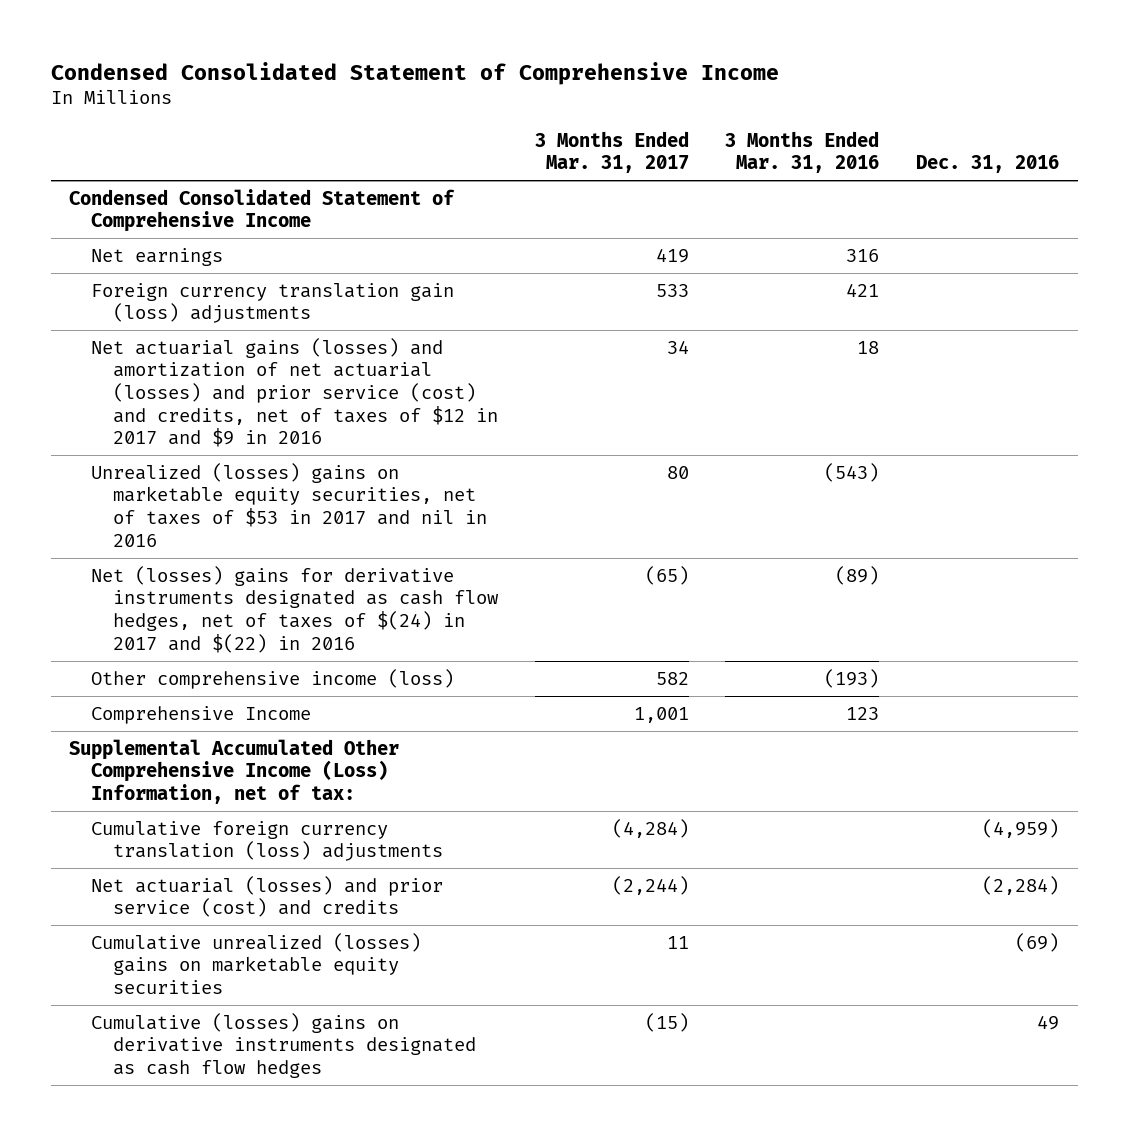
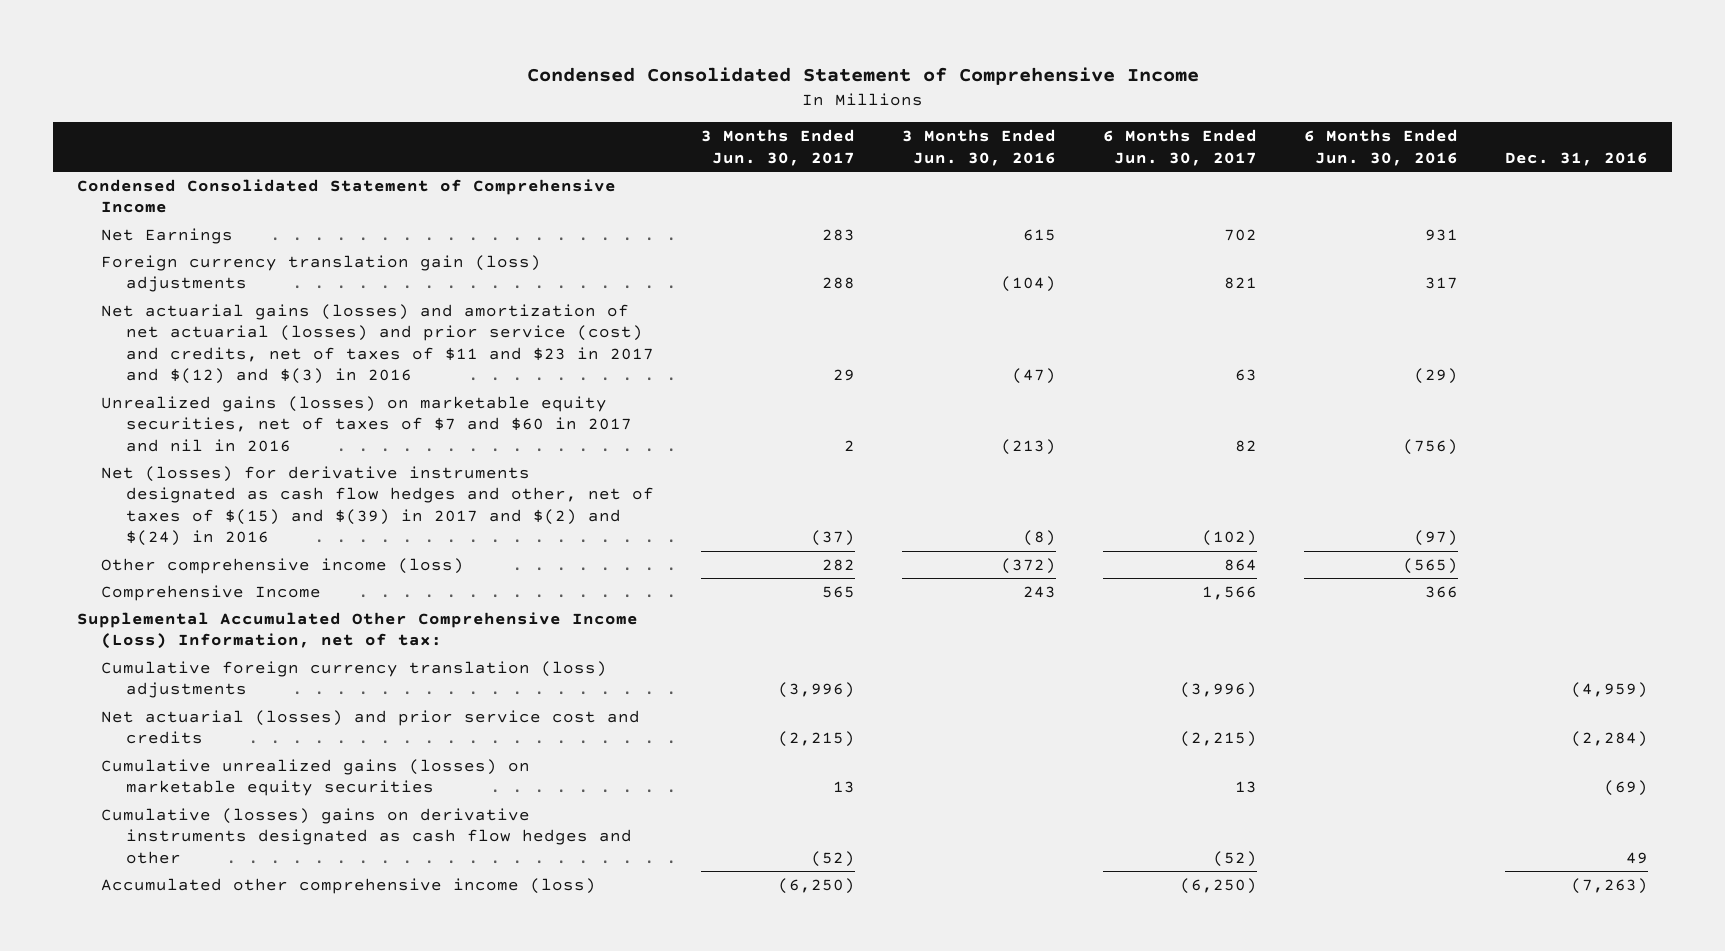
[534,130,689,174] 3 Months Ended Mar. 31, 2017 -> none
[725,130,880,174] 3 Months Ended Mar. 31, 2016 -> none
none -> [700,129,855,166] 3 Months Ended Jun. 30, 2017
none -> [901,129,1056,166] 3 Months Ended Jun. 30, 2016
none -> [1103,129,1258,166] 6 Months Ended Jun. 30, 2017
none -> [1304,129,1459,166] 6 Months Ended Jun. 30, 2016
[91,247,224,266] Net earnings -> [101,227,234,244] Net Earnings
[91,337,498,448] Net actuarial gains (losses) and amortization of net actuarial (losses) and prior service (cost) and credits, net of taxes of $12 in 2017 and $9 in 2016 -> [101,303,654,385] Net actuarial gains (losses) and amortization of net actuarial (losses) and prior service (cost) and credits, net of taxes of $11 and $23 in 2017 and $(12) and $(3) in 2016
[91,462,487,547] Unrealized (losses) gains on marketable equity securities, net of taxes of $53 in 2017 and nil in 2016 -> [101,395,632,452] Unrealized gains (losses) on marketable equity securities, net of taxes of $7 and $60 in 2017 and nil in 2016
[91,565,499,653] Net (losses) gains for derivative instruments designated as cash flow hedges, net of taxes of $(24) in 2017 and $(22) in 2016 -> [101,465,654,547] Net (losses) for derivative instruments designated as cash flow hedges and other, net of taxes of $(15) and $(39) in 2017 and $(2) and $(24) in 2016
[91,875,444,918] Net actuarial (losses) and prior service (cost) and credits -> [101,709,641,745] Net actuarial (losses) and prior service cost and credits
[91,932,422,995] Cumulative unrealized (losses) gains on marketable equity securities -> [101,758,531,797] Cumulative unrealized gains (losses) on marketable equity securities
[91,1012,476,1079] Cumulative (losses) gains on derivative instruments designated as cash flow hedges -> [101,807,632,864] Cumulative (losses) gains on derivative instruments designated as cash flow hedges and other
none -> [101,877,597,894] Accumulated other comprehensive income (loss)

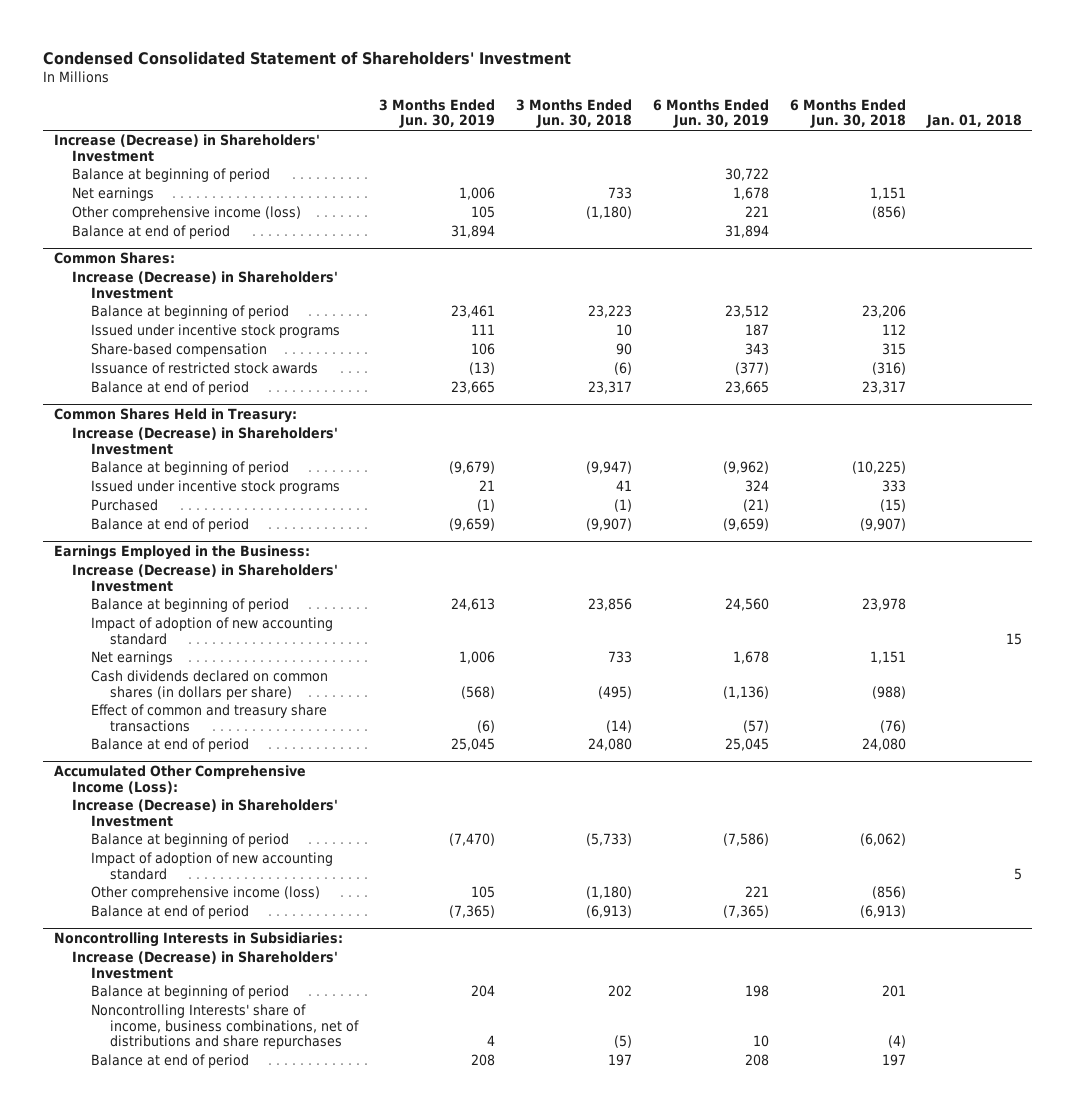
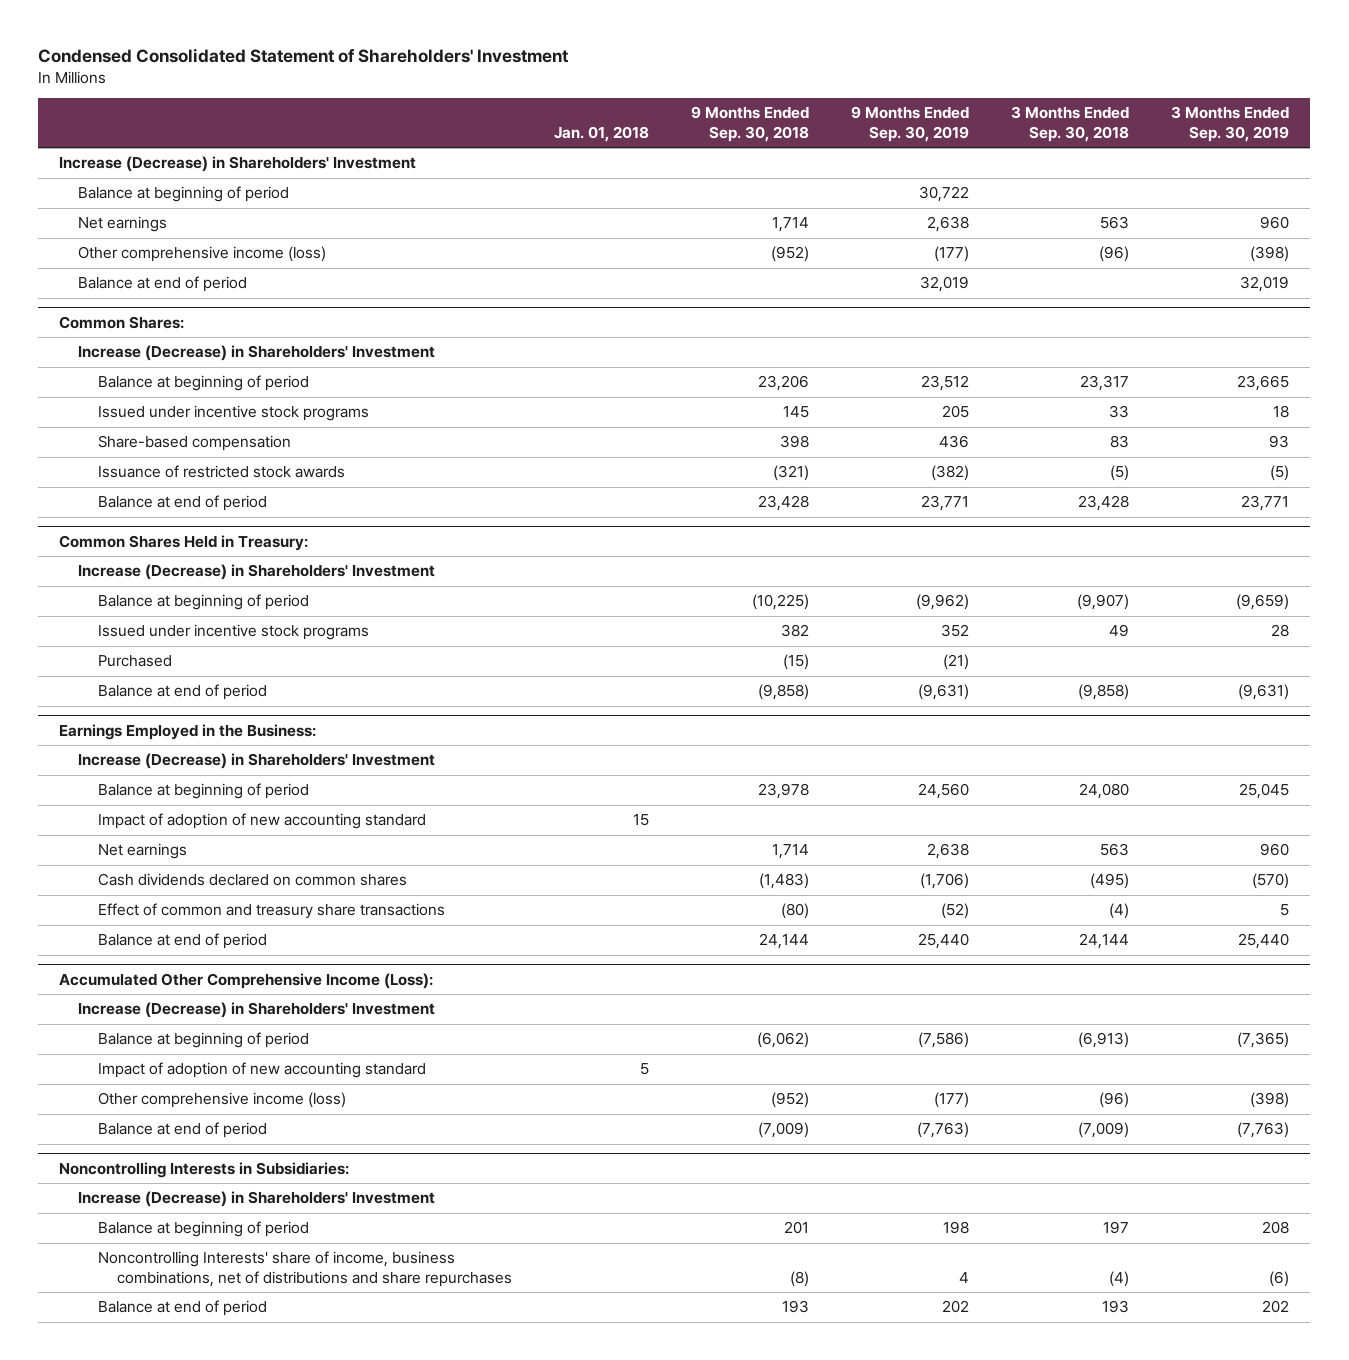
[378,98,495,129] 3 Months Ended Jun. 30, 2019 -> none
[515,98,632,129] 3 Months Ended Jun. 30, 2018 -> none
[652,98,769,129] 6 Months Ended Jun. 30, 2019 -> none
[789,98,906,129] 6 Months Ended Jun. 30, 2018 -> none
none -> [690,106,809,142] 9 Months Ended Sep. 30, 2018
none -> [850,106,969,142] 9 Months Ended Sep. 30, 2019
none -> [1011,106,1130,142] 3 Months Ended Sep. 30, 2018
none -> [1171,106,1290,142] 3 Months Ended Sep. 30, 2019
[91,670,329,700] Cash dividends declared on common shares (in dollars per share) -> [97,873,407,887] Cash dividends declared on common shares

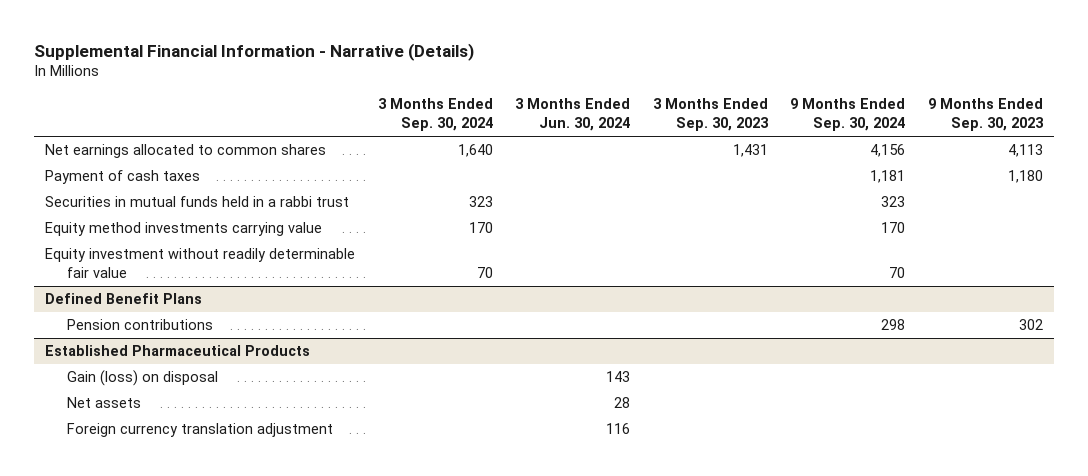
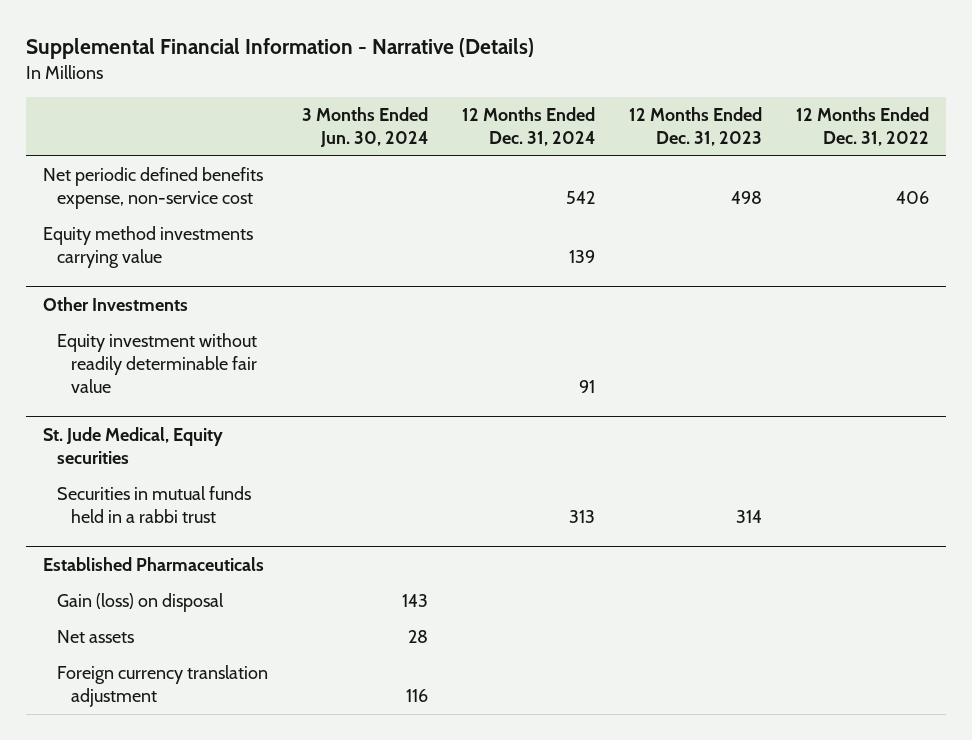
[377,98,493,132] 3 Months Ended Sep. 30, 2024 -> none
[652,98,769,132] 3 Months Ended Sep. 30, 2023 -> none
[790,98,906,132] 9 Months Ended Sep. 30, 2024 -> none
[927,98,1044,132] 9 Months Ended Sep. 30, 2023 -> none
none -> [462,107,596,147] 12 Months Ended Dec. 31, 2024
none -> [629,107,763,147] 12 Months Ended Dec. 31, 2023
none -> [796,107,930,147] 12 Months Ended Dec. 31, 2022
[45,144,327,159] Net earnings allocated to common shares -> none
[45,170,201,185] Payment of cash taxes -> none
[45,196,350,208] Securities in mutual funds held in a rabbi trust -> none
none -> [42,167,263,210] Net periodic defined benefits expense, non-service cost
[45,248,356,279] Equity investment without readily determinable fair value -> none
[45,293,203,305] Defined Benefit Plans -> none
[66,319,213,331] Pension contributions -> none
none -> [42,296,188,311] Other Investments
none -> [56,333,257,394] Equity investment without readily determinable fair value
none -> [42,426,223,464] St. Jude Medical, Equity securities
none -> [56,486,251,524] Securities in mutual funds held in a rabbi trust
[45,345,311,357] Established Pharmaceutical Products -> [42,556,264,571] Established Pharmaceuticals

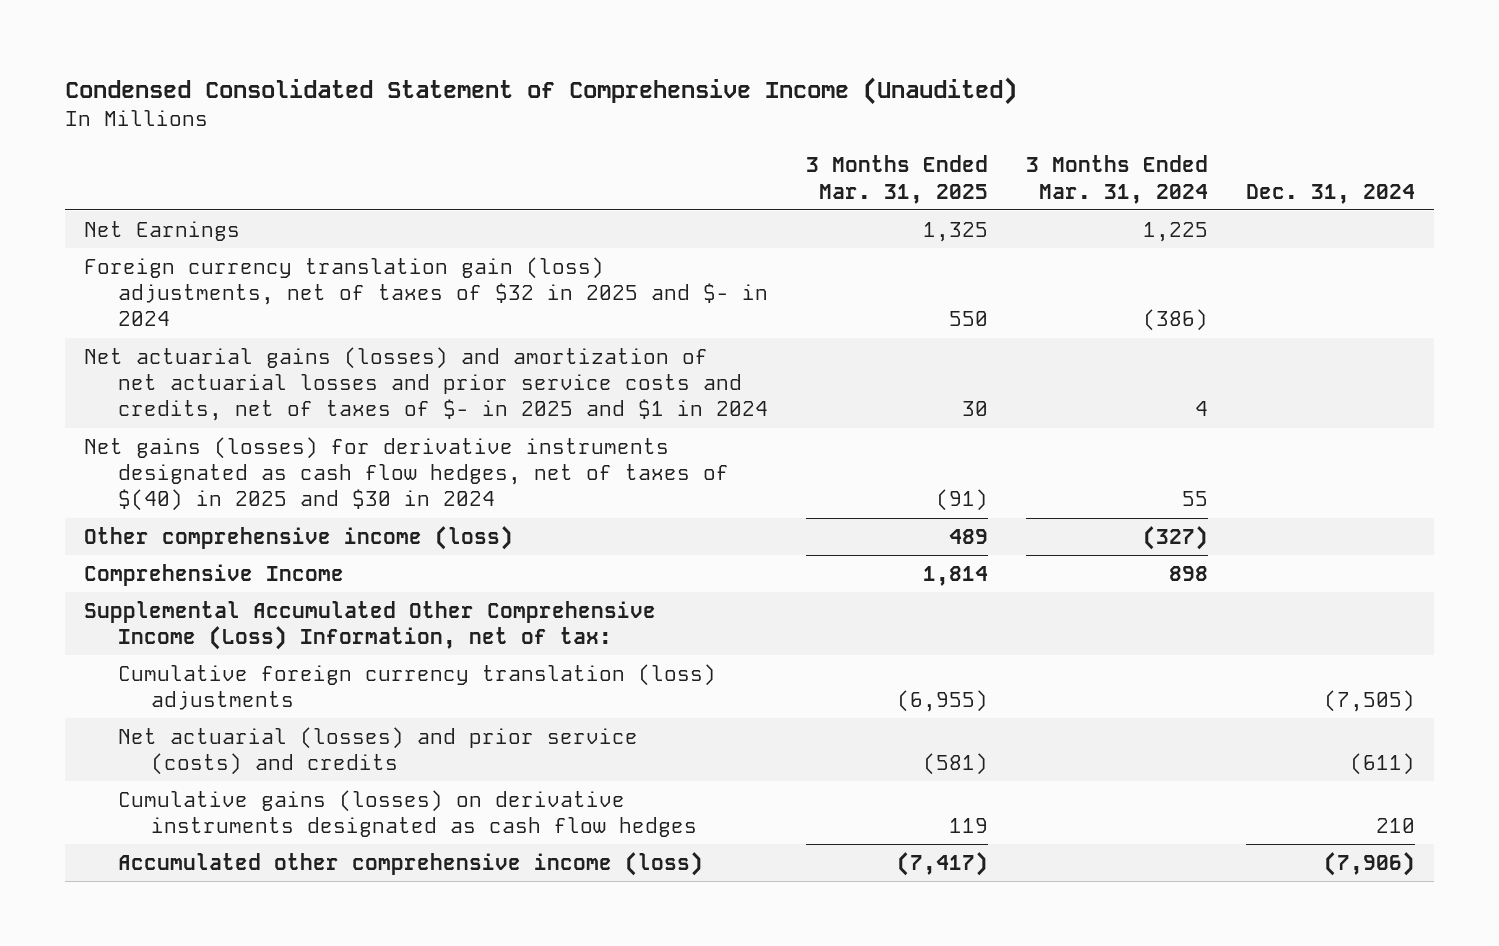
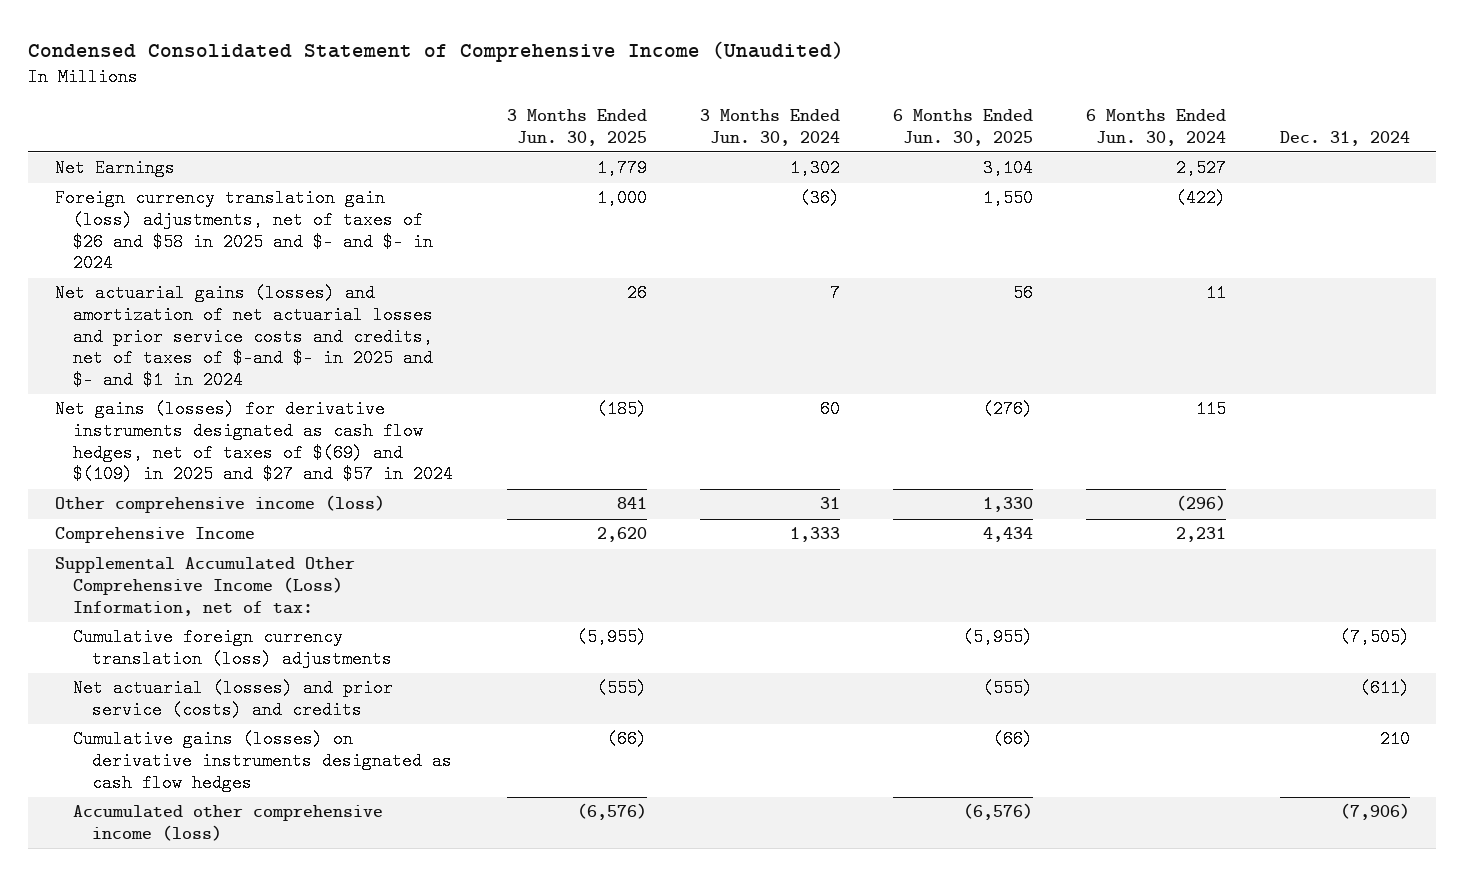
[805,155,988,204] 3 Months Ended Mar. 31, 2025 -> none
[1025,155,1208,204] 3 Months Ended Mar. 31, 2024 -> none
none -> [506,108,647,146] 3 Months Ended Jun. 30, 2025
none -> [699,108,840,146] 3 Months Ended Jun. 30, 2024
none -> [893,108,1034,146] 6 Months Ended Jun. 30, 2025
none -> [1086,108,1227,146] 6 Months Ended Jun. 30, 2024
[84,256,768,327] Foreign currency translation gain (loss) adjustments, net of taxes of $32 in 2025 and $- in 2024 -> [54,189,434,273] Foreign currency translation gain (loss) adjustments, net of taxes of $26 and $58 in 2025 and $- and $- in 2024
[84,346,768,422] Net actuarial gains (losses) and amortization of net actuarial losses and prior service costs and credits, net of taxes of $- in 2025 and $1 in 2024 -> [54,284,434,390] Net actuarial gains (losses) and amortization of net actuarial losses and prior service costs and credits, net of taxes of $-and $- in 2025 and $- and $1 in 2024
[84,436,729,512] Net gains (losses) for derivative instruments designated as cash flow hedges, net of taxes of $(40) in 2025 and $30 in 2024 -> [54,400,454,484] Net gains (losses) for derivative instruments designated as cash flow hedges, net of taxes of $(69) and $(109) in 2025 and $27 and $57 in 2024

